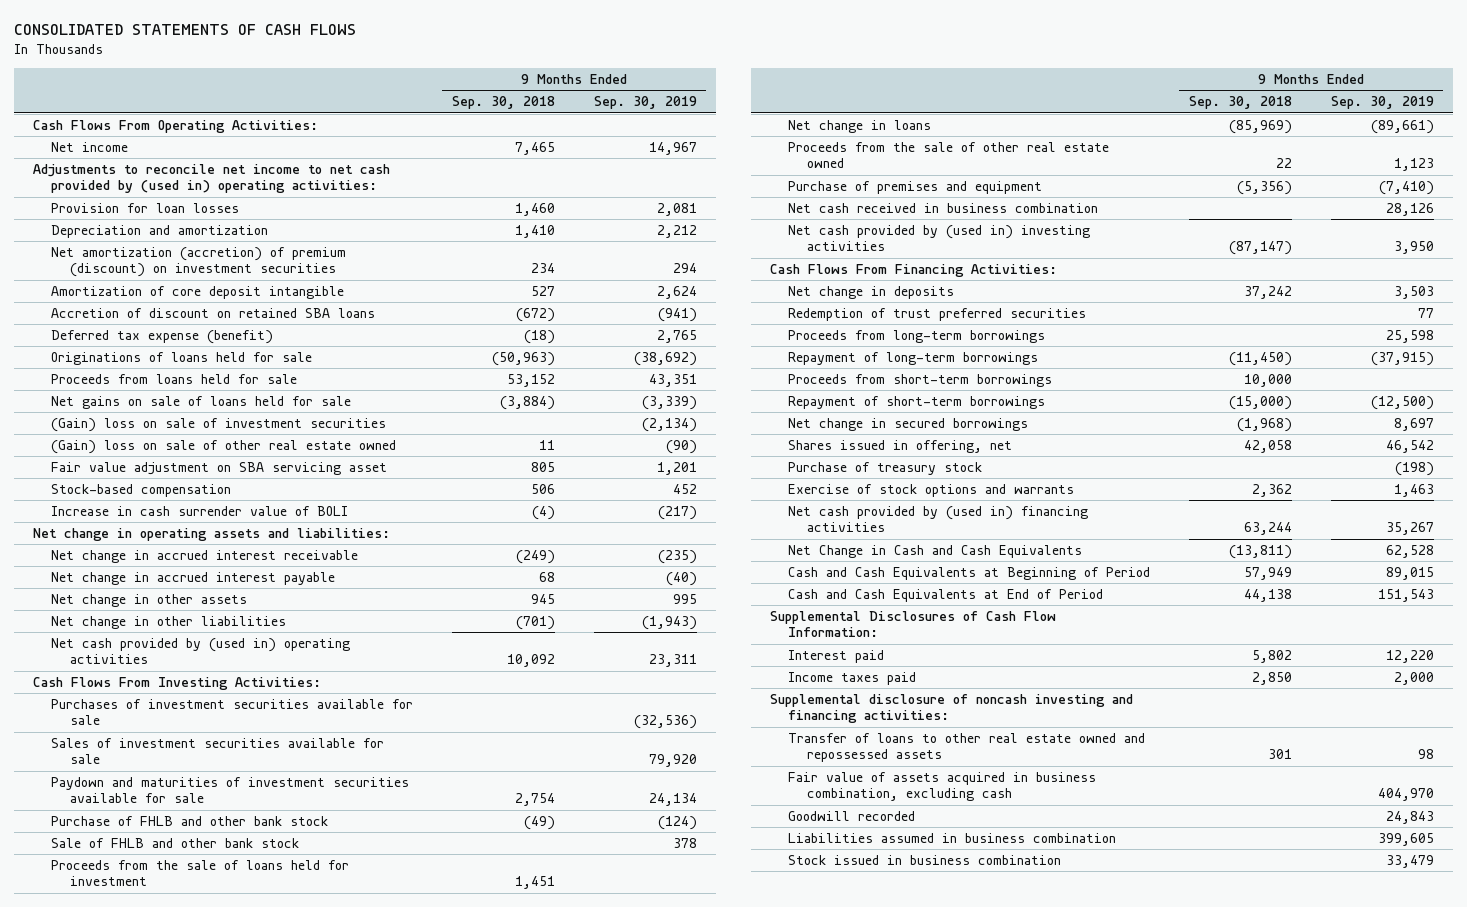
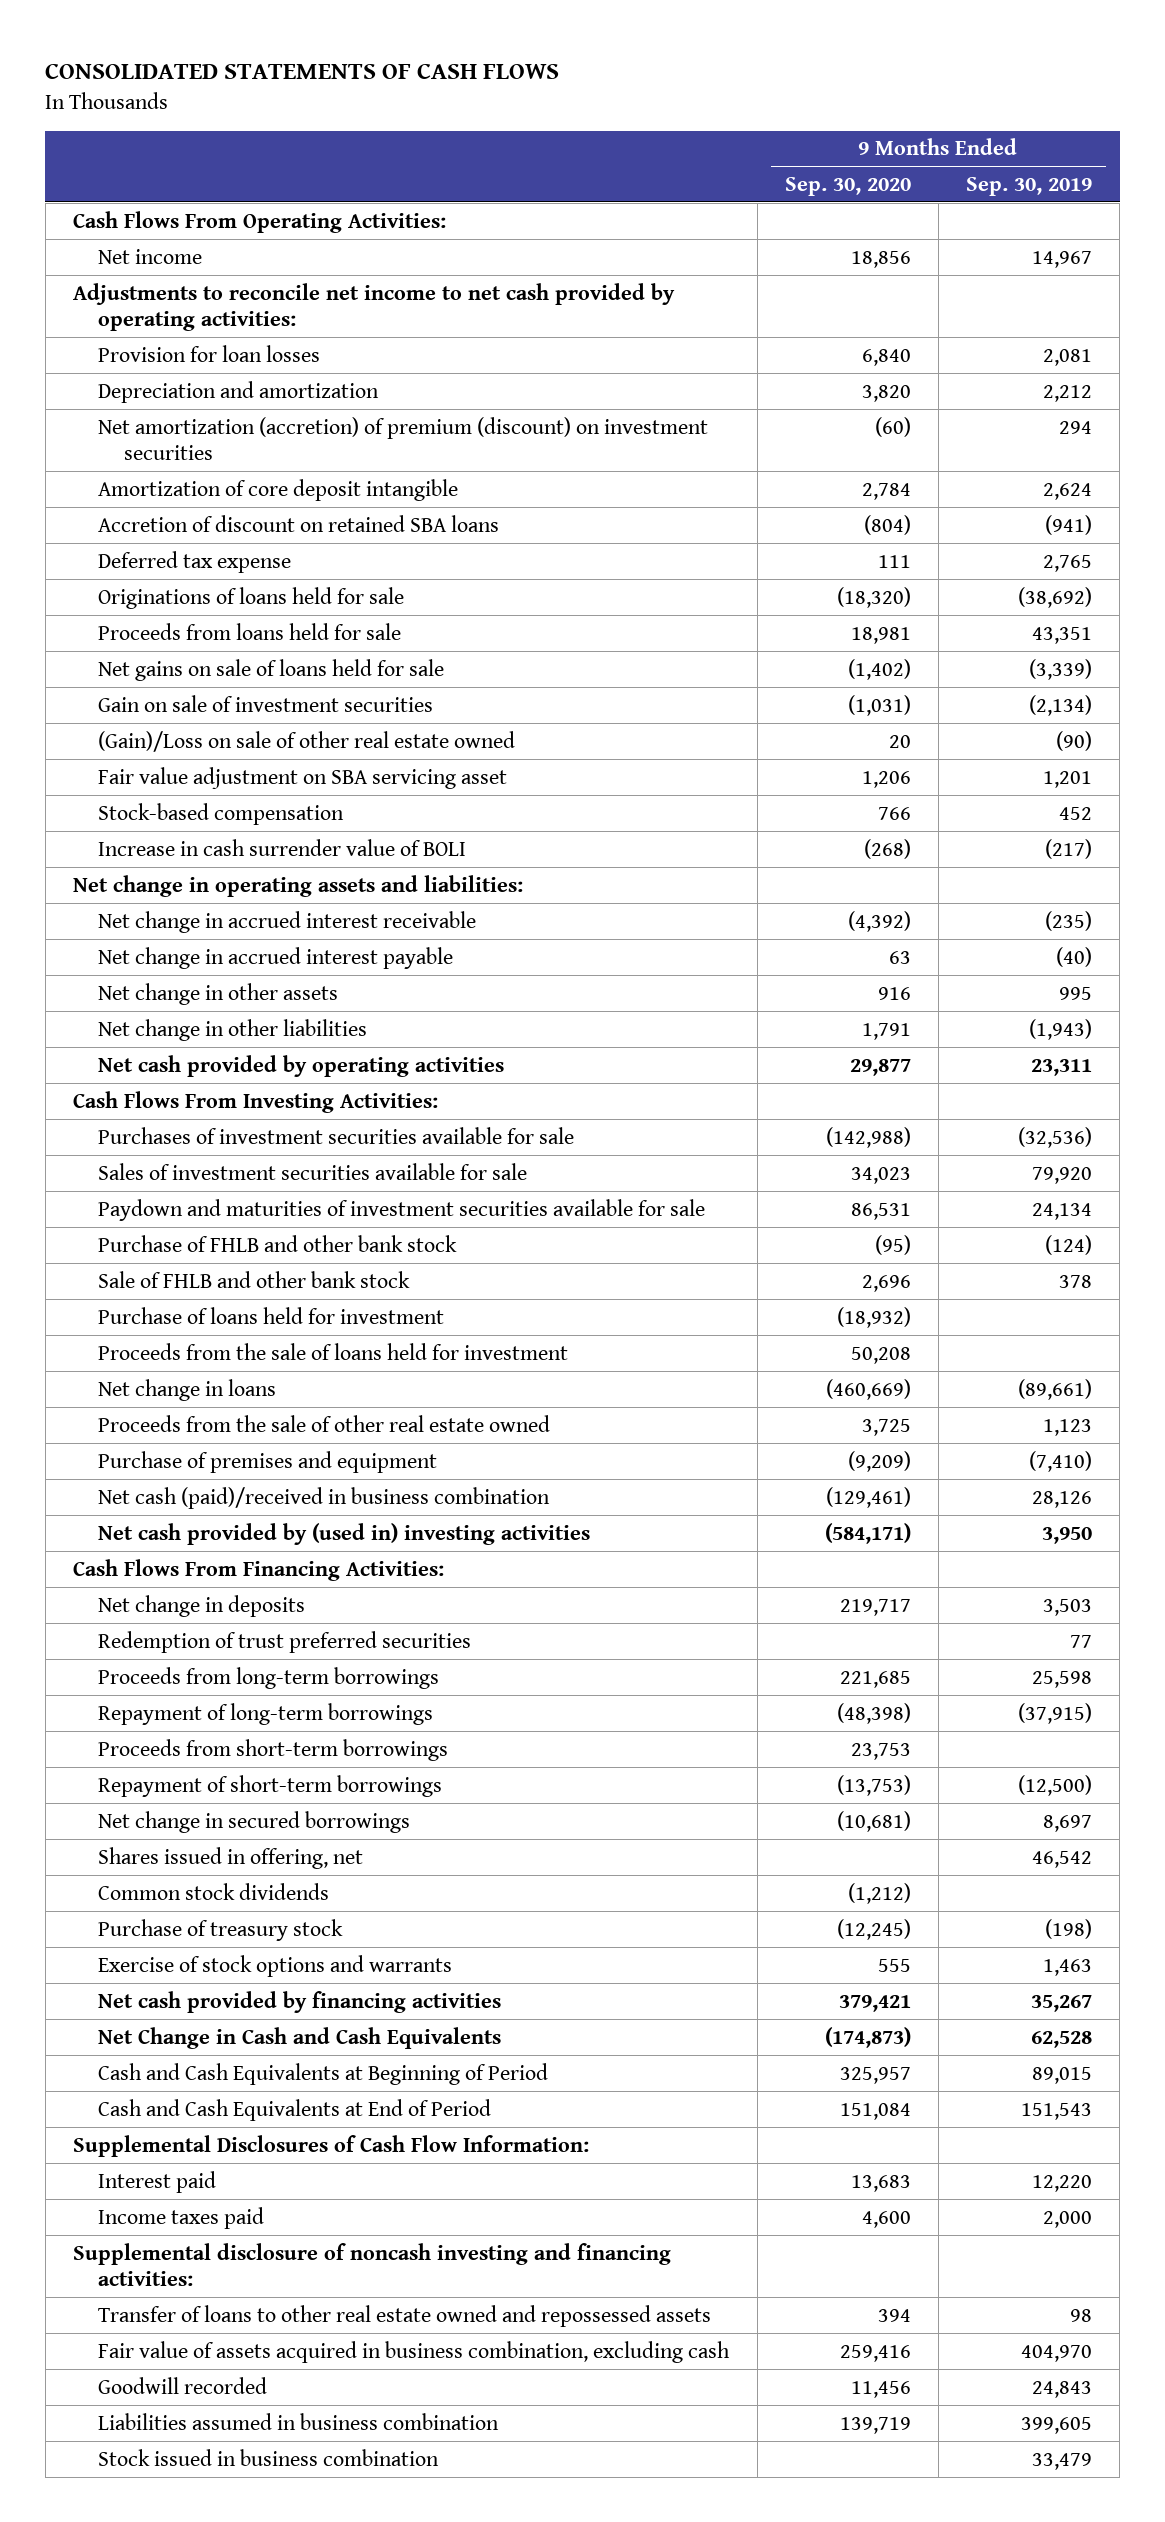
[452,96,556,110] Sep. 30, 2018 -> none
none -> [784,176,911,196] Sep. 30, 2020
[32,164,390,194] Adjustments to reconcile net income to net cash provided by (used in) operating activities: -> [73,282,676,332] Adjustments to reconcile net income to net cash provided by operating activities:
[51,330,274,345] Deferred tax expense (benefit) -> [98,550,292,573] Deferred tax expense
[51,418,387,433] (Gain) loss on sale of investment securities -> [98,694,434,712] Gain on sale of investment securities
[51,440,397,455] (Gain) loss on sale of other real estate owned -> [98,730,516,752] (Gain)/Loss on sale of other real estate owned
[51,638,351,665] Net cash provided by (used in) operating activities -> [98,1054,505,1077] Net cash provided by operating activities
none -> [98,1306,445,1324] Purchase of loans held for investment
[788,203,1099,214] Net cash received in business combination -> [98,1486,551,1509] Net cash (paid)/received in business combination
none -> [98,1882,330,1900] Common stock dividends
[788,506,1089,533] Net cash provided by (used in) financing activities -> [98,1990,502,2013] Net cash provided by financing activities

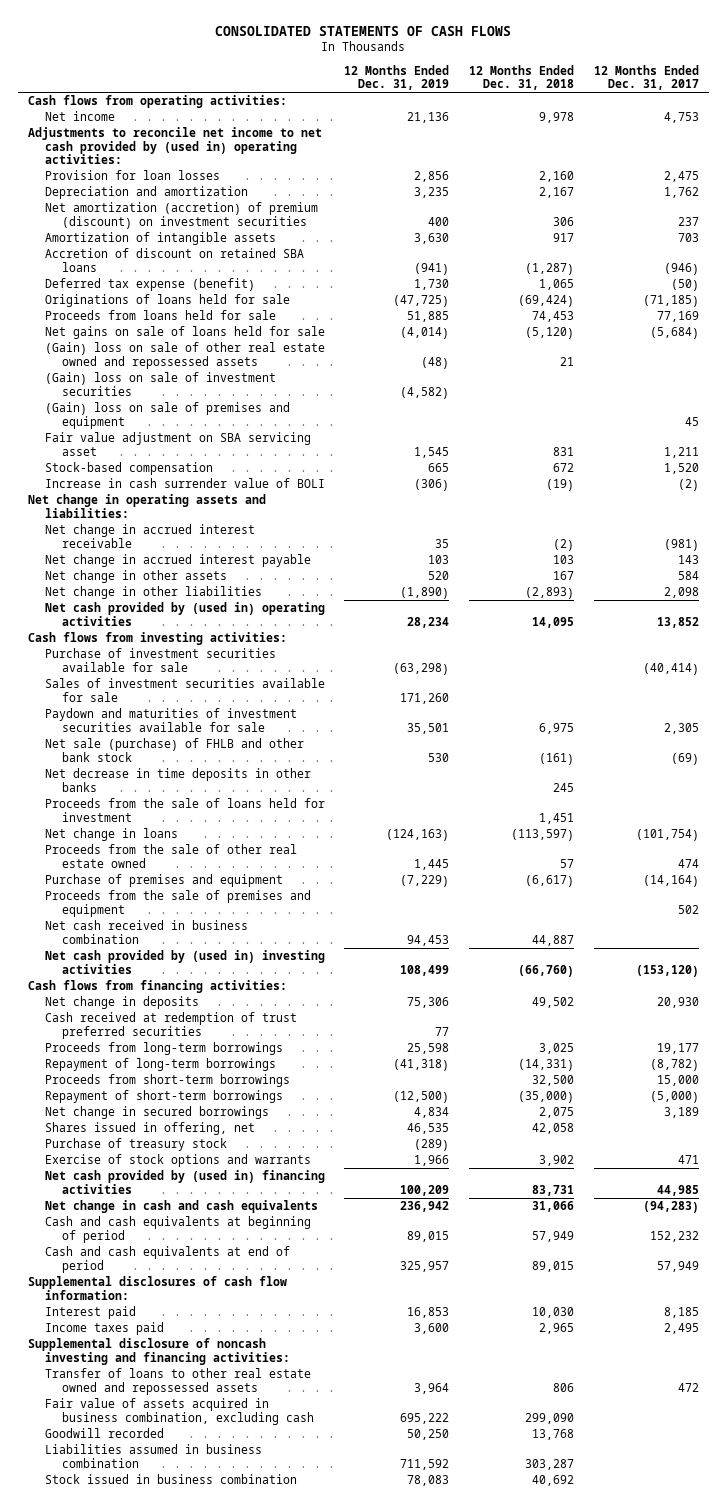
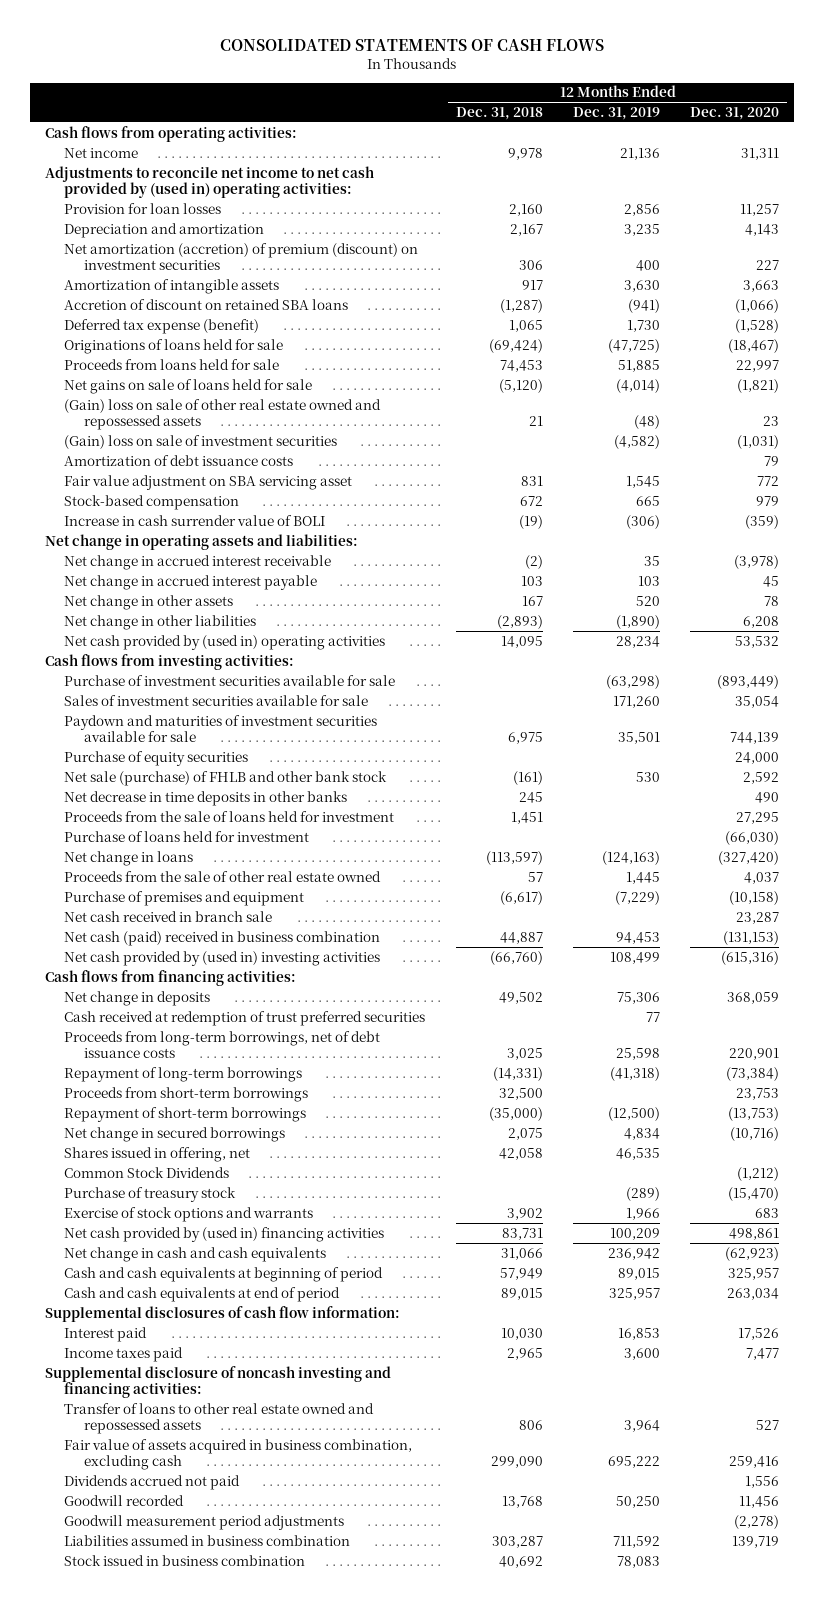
[593,65,699,91] 12 Months Ended Dec. 31, 2017 -> none
none -> [690,106,780,120] Dec. 31, 2020
[44,402,290,429] (Gain) loss on sale of premises and equipment -> none
none -> [64,454,294,466] Amortization of debt issuance costs
none -> [64,750,249,766] Purchase of equity securities
none -> [64,830,310,842] Purchase of loans held for investment
[44,890,311,917] Proceeds from the sale of premises and equipment -> none
none -> [64,910,273,922] Net cash received in branch sale
[44,920,248,944] Net cash received in business combination -> [64,930,381,946] Net cash (paid) received in business combination
[44,1042,283,1056] Proceeds from long-term borrowings -> [64,1030,381,1058] Proceeds from long-term borrowings, net of debt issuance costs
none -> [64,1166,230,1178] Common Stock Dividends
none -> [64,1474,241,1490] Dividends accrued not paid
none -> [64,1514,345,1530] Goodwill measurement period adjustments

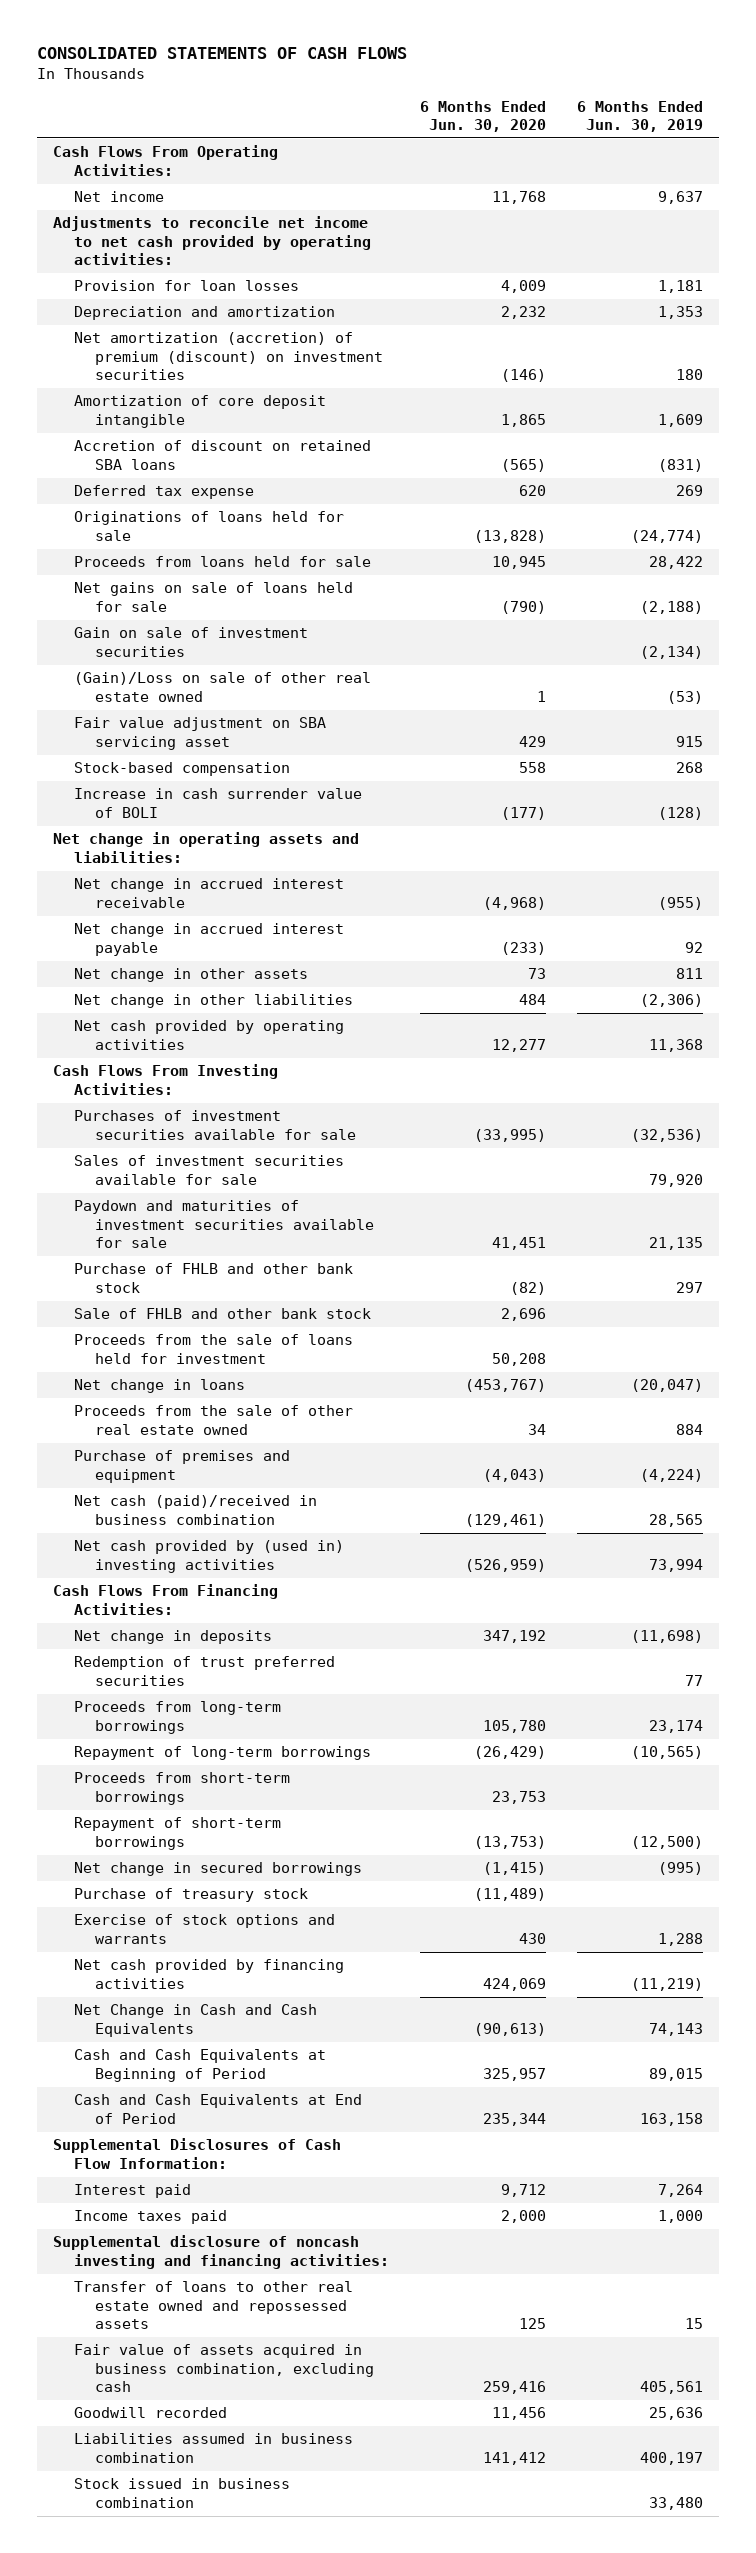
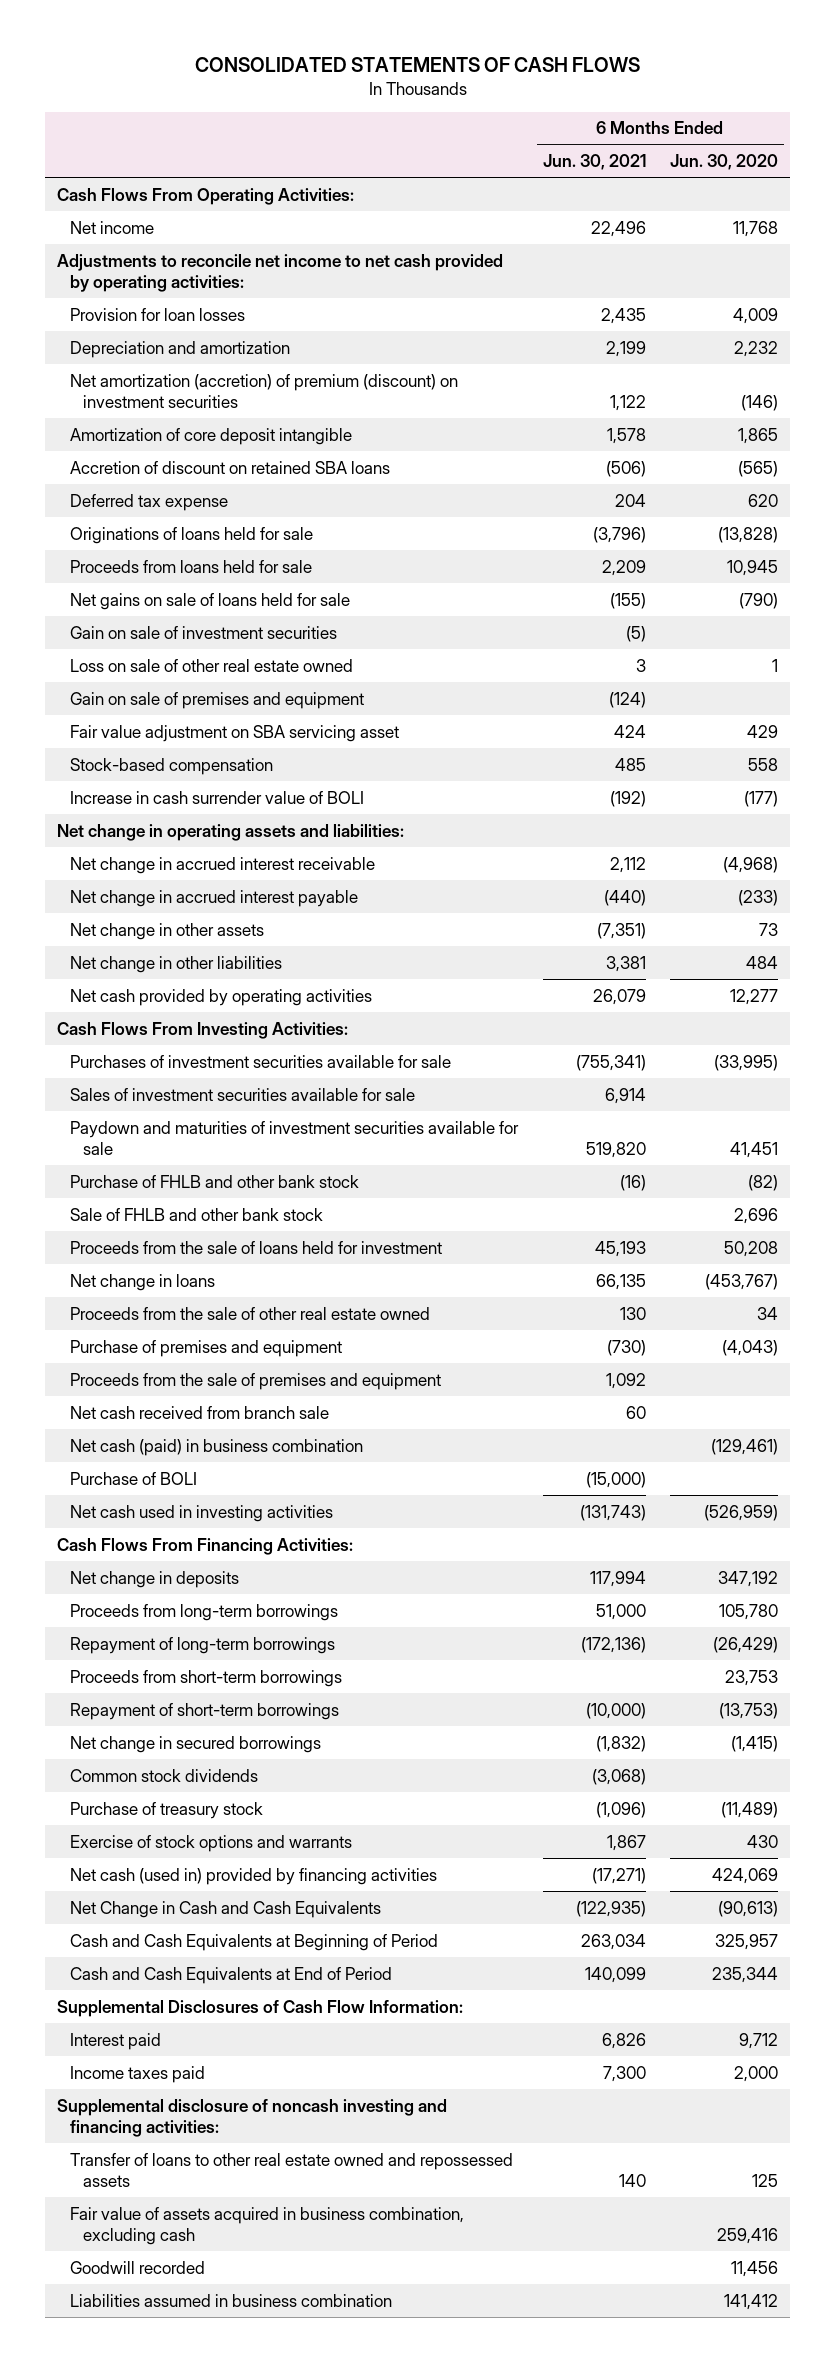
[577,100,704,132] 6 Months Ended Jun. 30, 2019 -> none
none -> [542,153,646,170] Jun. 30, 2021
[73,672,371,702] (Gain)/Loss on sale of other real estate owned -> [70,658,354,672] Loss on sale of other real estate owned
none -> [70,691,365,709] Gain on sale of premises and equipment
none -> [70,1372,442,1390] Proceeds from the sale of premises and equipment
none -> [70,1405,330,1419] Net cash received from branch sale
[73,1495,317,1525] Net cash (paid)/received in business combination -> [70,1438,364,1456] Net cash (paid) in business combination
none -> [70,1471,198,1485] Purchase of BOLI
[73,1540,344,1573] Net cash provided by (used in) investing activities -> [70,1504,334,1522] Net cash used in investing activities
[73,1656,335,1686] Redemption of trust preferred securities -> none
none -> [70,1768,259,1782] Common stock dividends
[73,1959,344,1989] Net cash provided by financing activities -> [70,1867,438,1885] Net cash (used in) provided by financing activities
[73,2478,290,2508] Stock issued in business combination -> none

